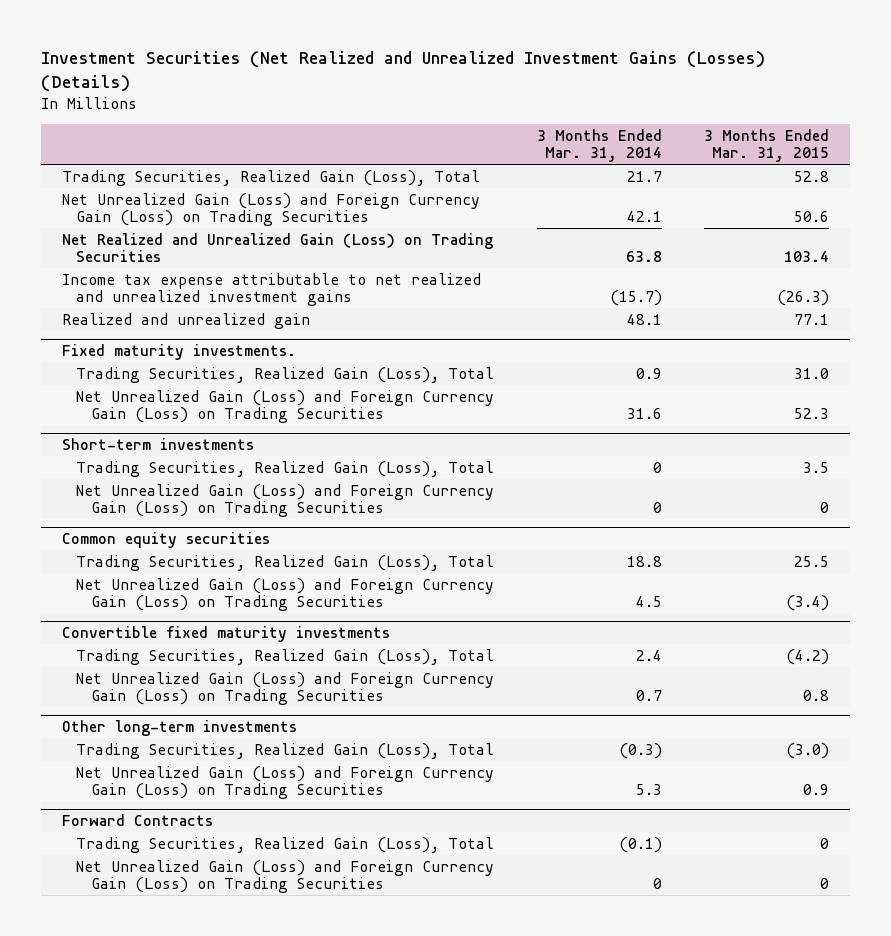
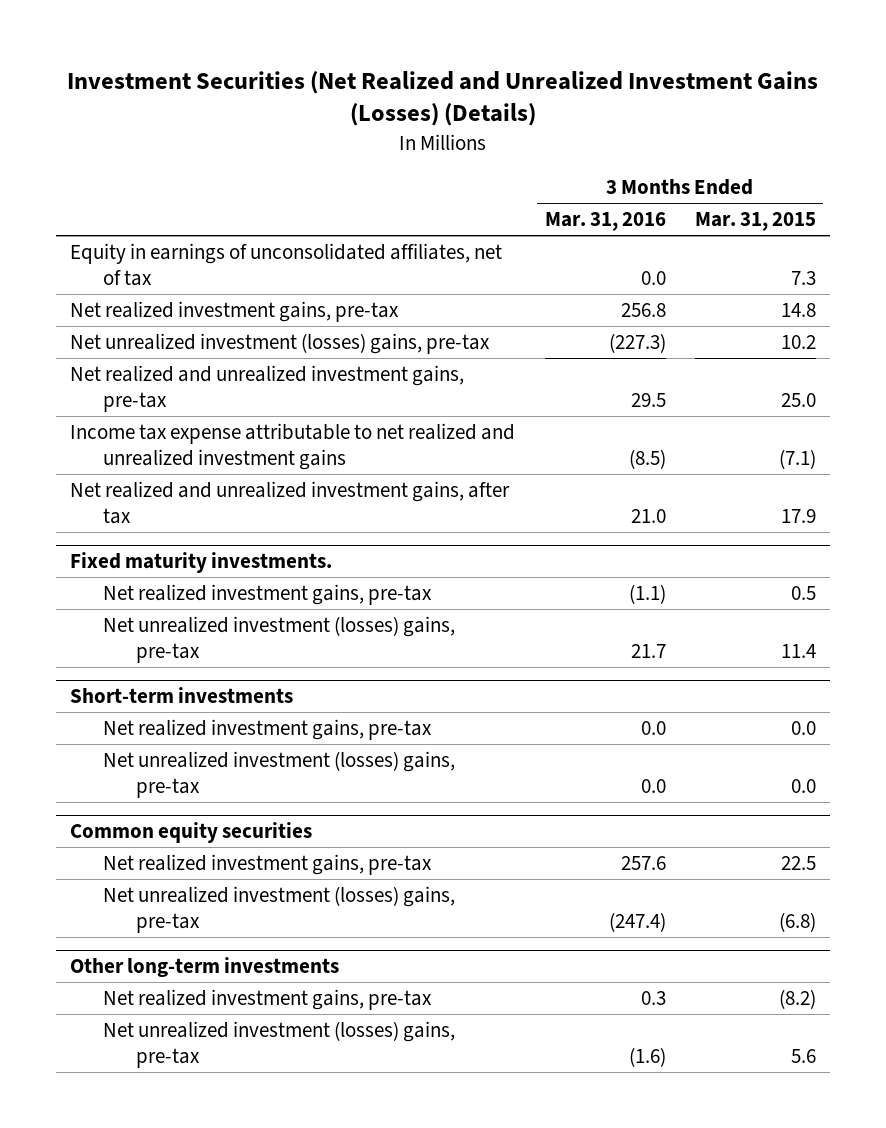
[536,128,662,163] 3 Months Ended Mar. 31, 2014 -> none
none -> [544,212,666,232] Mar. 31, 2016
none -> [70,243,503,287] Equity in earnings of unconsolidated affiliates, net of tax
[61,169,480,186] Trading Securities, Realized Gain (Loss), Total -> [70,301,400,323] Net realized investment gains, pre-tax
[793,170,829,182] 52.8 -> [780,303,816,318] 14.8
[61,192,480,227] Net Unrealized Gain (Loss) and Foreign Currency Gain (Loss) on Trading Securities -> [70,333,491,355] Net unrealized investment (losses) gains, pre-tax
[793,211,829,223] 50.6 -> [780,335,816,350] 10.2
[61,232,493,263] Net Realized and Unrealized Gain (Loss) on Trading Securities -> [70,365,465,413] Net realized and unrealized investment gains, pre-tax
[783,251,829,263] 103.4 -> [780,393,816,408] 25.0
[776,290,829,307] (26.3) -> [778,449,816,470] (7.1)
[61,312,310,329] Realized and unrealized gain -> [70,481,511,525] Net realized and unrealized investment gains, after tax
[793,313,829,325] 77.1 -> [780,509,816,524] 17.9
[76,366,495,383] Trading Securities, Realized Gain (Loss), Total -> [103,584,433,606] Net realized investment gains, pre-tax
[793,367,829,379] 31.0 -> [790,586,816,601] 0.5
[76,389,495,424] Net Unrealized Gain (Loss) and Foreign Currency Gain (Loss) on Trading Securities -> [103,616,456,664] Net unrealized investment (losses) gains, pre-tax
[793,408,829,420] 52.3 -> [780,644,816,659] 11.4
[76,460,495,477] Trading Securities, Realized Gain (Loss), Total -> [103,719,433,741] Net realized investment gains, pre-tax
[802,461,829,473] 3.5 -> [790,721,816,736] 0.0
[76,483,495,518] Net Unrealized Gain (Loss) and Foreign Currency Gain (Loss) on Trading Securities -> [103,751,456,799] Net unrealized investment (losses) gains, pre-tax
[819,502,829,514] 0 -> [790,779,816,794] 0.0
[61,626,390,643] Convertible fixed maturity investments -> none
[76,648,495,665] Trading Securities, Realized Gain (Loss), Total -> none
[76,671,495,706] Net Unrealized Gain (Loss) and Foreign Currency Gain (Loss) on Trading Securities -> none
[76,554,495,571] Trading Securities, Realized Gain (Loss), Total -> [103,854,433,876] Net realized investment gains, pre-tax
[793,555,829,567] 25.5 -> [780,856,816,871] 22.5
[76,577,495,612] Net Unrealized Gain (Loss) and Foreign Currency Gain (Loss) on Trading Securities -> [103,886,456,934] Net unrealized investment (losses) gains, pre-tax
[785,595,829,612] (3.4) -> [778,912,816,933] (6.8)
[61,814,213,827] Forward Contracts -> none
[76,836,495,853] Trading Securities, Realized Gain (Loss), Total -> none
[76,859,495,894] Net Unrealized Gain (Loss) and Foreign Currency Gain (Loss) on Trading Securities -> none
[76,742,495,759] Trading Securities, Realized Gain (Loss), Total -> [103,989,433,1011] Net realized investment gains, pre-tax
[785,742,829,759] (3.0) -> [778,989,816,1010] (8.2)
[76,765,495,800] Net Unrealized Gain (Loss) and Foreign Currency Gain (Loss) on Trading Securities -> [103,1021,456,1069] Net unrealized investment (losses) gains, pre-tax
[802,784,829,796] 0.9 -> [790,1049,816,1064] 5.6

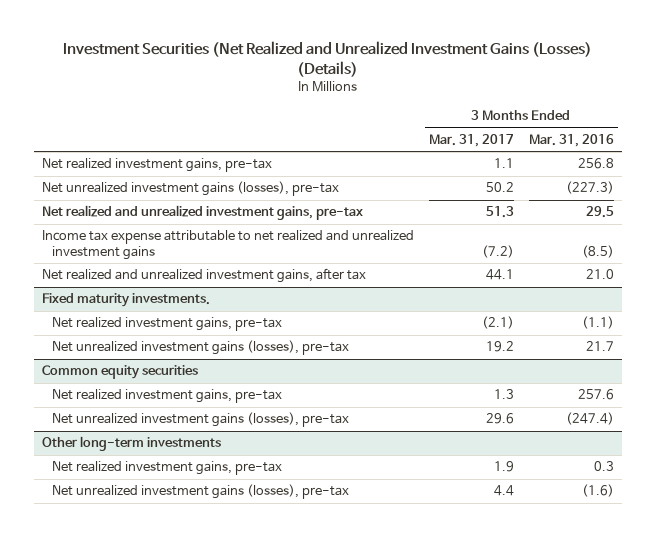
[694,212,816,232] Mar. 31, 2015 -> none
none -> [428,133,514,147] Mar. 31, 2017
[70,243,503,287] Equity in earnings of unconsolidated affiliates, net of tax -> none
[70,333,491,355] Net unrealized investment (losses) gains, pre-tax -> [41,181,339,197] Net unrealized investment gains (losses), pre-tax
[70,687,294,704] Short-term investments -> none
[103,719,433,741] Net realized investment gains, pre-tax -> none
[103,751,456,799] Net unrealized investment (losses) gains, pre-tax -> none
[103,616,456,664] Net unrealized investment (losses) gains, pre-tax -> [52,340,350,356] Net unrealized investment gains (losses), pre-tax
[103,886,456,934] Net unrealized investment (losses) gains, pre-tax -> [52,412,350,428] Net unrealized investment gains (losses), pre-tax
[103,1021,456,1069] Net unrealized investment (losses) gains, pre-tax -> [52,484,350,500] Net unrealized investment gains (losses), pre-tax

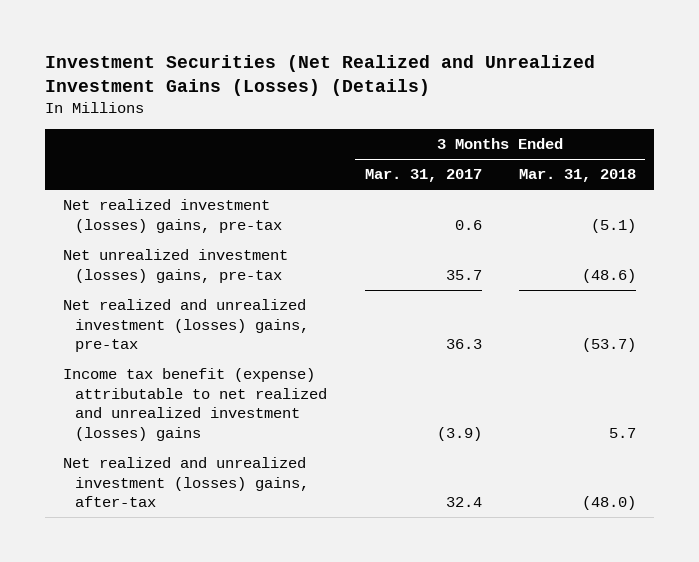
[528,133,614,147] Mar. 31, 2016 -> none
none -> [518,169,636,183] Mar. 31, 2018
[41,293,210,308] Fixed maturity investments. -> none
[52,317,283,332] Net realized investment gains, pre-tax -> none
[52,340,350,356] Net unrealized investment gains (losses), pre-tax -> none
[41,365,198,380] Common equity securities -> none
[52,389,283,404] Net realized investment gains, pre-tax -> none
[52,412,350,428] Net unrealized investment gains (losses), pre-tax -> none
[41,436,221,452] Other long-term investments -> none
[52,461,283,476] Net realized investment gains, pre-tax -> none
[52,484,350,500] Net unrealized investment gains (losses), pre-tax -> none
[41,158,272,173] Net realized investment gains, pre-tax -> [63,199,283,233] Net realized investment (losses) gains, pre-tax
[493,158,514,169] 1.1 -> [454,219,482,230] 0.6
[41,181,339,197] Net unrealized investment gains (losses), pre-tax -> [63,249,289,283] Net unrealized investment (losses) gains, pre-tax
[485,182,514,193] 50.2 -> [445,269,482,280] 35.7
[41,205,363,221] Net realized and unrealized investment gains, pre-tax -> [63,299,310,353] Net realized and unrealized investment (losses) gains, pre-tax
[485,206,514,219] 51.3 -> [445,339,482,350] 36.3
[41,230,414,261] Income tax expense attributable to net realized and unrealized investment gains -> [63,368,328,441] Income tax benefit (expense) attributable to net realized and unrealized investment (losses) gains
[481,245,514,259] (7.2) -> [436,426,482,441] (3.9)
[41,268,366,284] Net realized and unrealized investment gains, after tax -> [63,457,310,508] Net realized and unrealized investment (losses) gains, after-tax
[485,269,514,281] 44.1 -> [445,497,482,508] 32.4

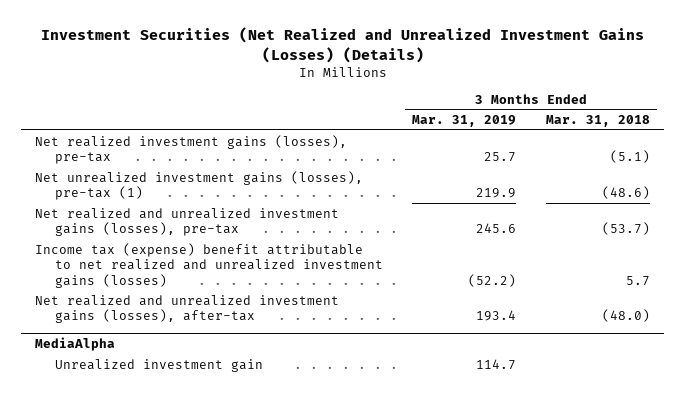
[364,169,482,183] Mar. 31, 2017 -> none
none -> [412,115,517,128] Mar. 31, 2019
[63,199,283,233] Net realized investment (losses) gains, pre-tax -> [35,134,348,165] Net realized investment gains (losses), pre-tax
[63,249,289,283] Net unrealized investment (losses) gains, pre-tax -> [35,170,364,201] Net unrealized investment gains (losses), pre-tax (1)
[63,299,310,353] Net realized and unrealized investment (losses) gains, pre-tax -> [35,207,340,237] Net realized and unrealized investment gains (losses), pre-tax
[63,368,328,441] Income tax benefit (expense) attributable to net realized and unrealized investment (losses) gains -> [35,242,384,288] Income tax (expense) benefit attributable to net realized and unrealized investment gains (losses)
[63,457,310,508] Net realized and unrealized investment (losses) gains, after-tax -> [35,294,340,324] Net realized and unrealized investment gains (losses), after-tax
none -> [35,337,116,352] MediaAlpha
none -> [55,358,264,372] Unrealized investment gain

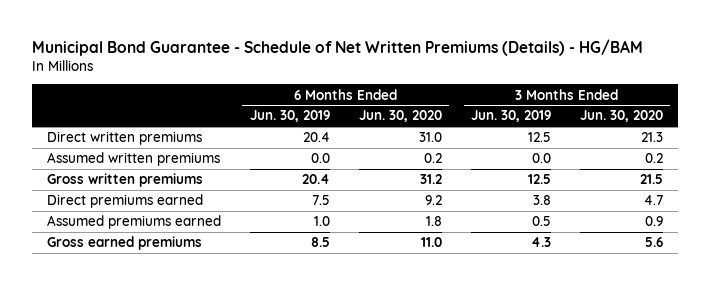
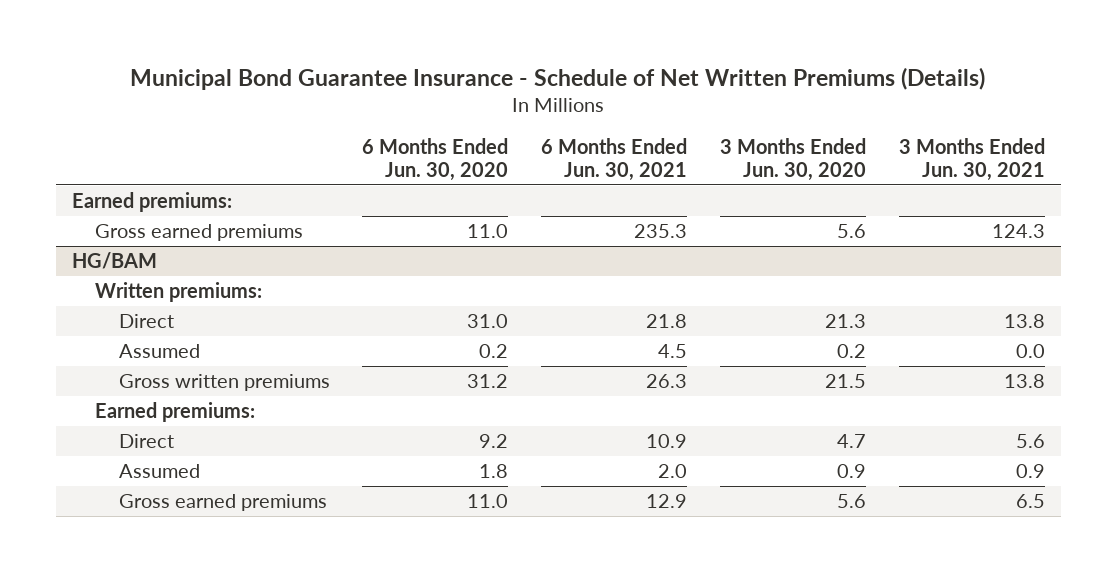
[31,38,643,56] Municipal Bond Guarantee - Schedule of Net Written Premiums (Details) - HG/BAM -> [130,66,986,90] Municipal Bond Guarantee Insurance - Schedule of Net Written Premiums (Details)
[249,110,330,123] Jun. 30, 2019 -> none
[470,110,551,123] Jun. 30, 2019 -> none
none -> [541,137,688,181] 6 Months Ended Jun. 30, 2021
none -> [898,137,1045,181] 3 Months Ended Jun. 30, 2021
none -> [71,191,232,212] Earned premiums:
none -> [95,223,304,241] Gross earned premiums
none -> [71,251,157,269] HG/BAM
none -> [95,281,263,302] Written premiums:
[46,131,202,146] Direct written premiums -> [118,313,174,328] Direct
[46,152,220,167] Assumed written premiums -> [118,343,200,358] Assumed
none -> [95,401,256,422] Earned premiums:
[46,194,203,209] Direct premiums earned -> [118,433,174,448] Direct
[46,215,221,230] Assumed premiums earned -> [118,463,200,478] Assumed

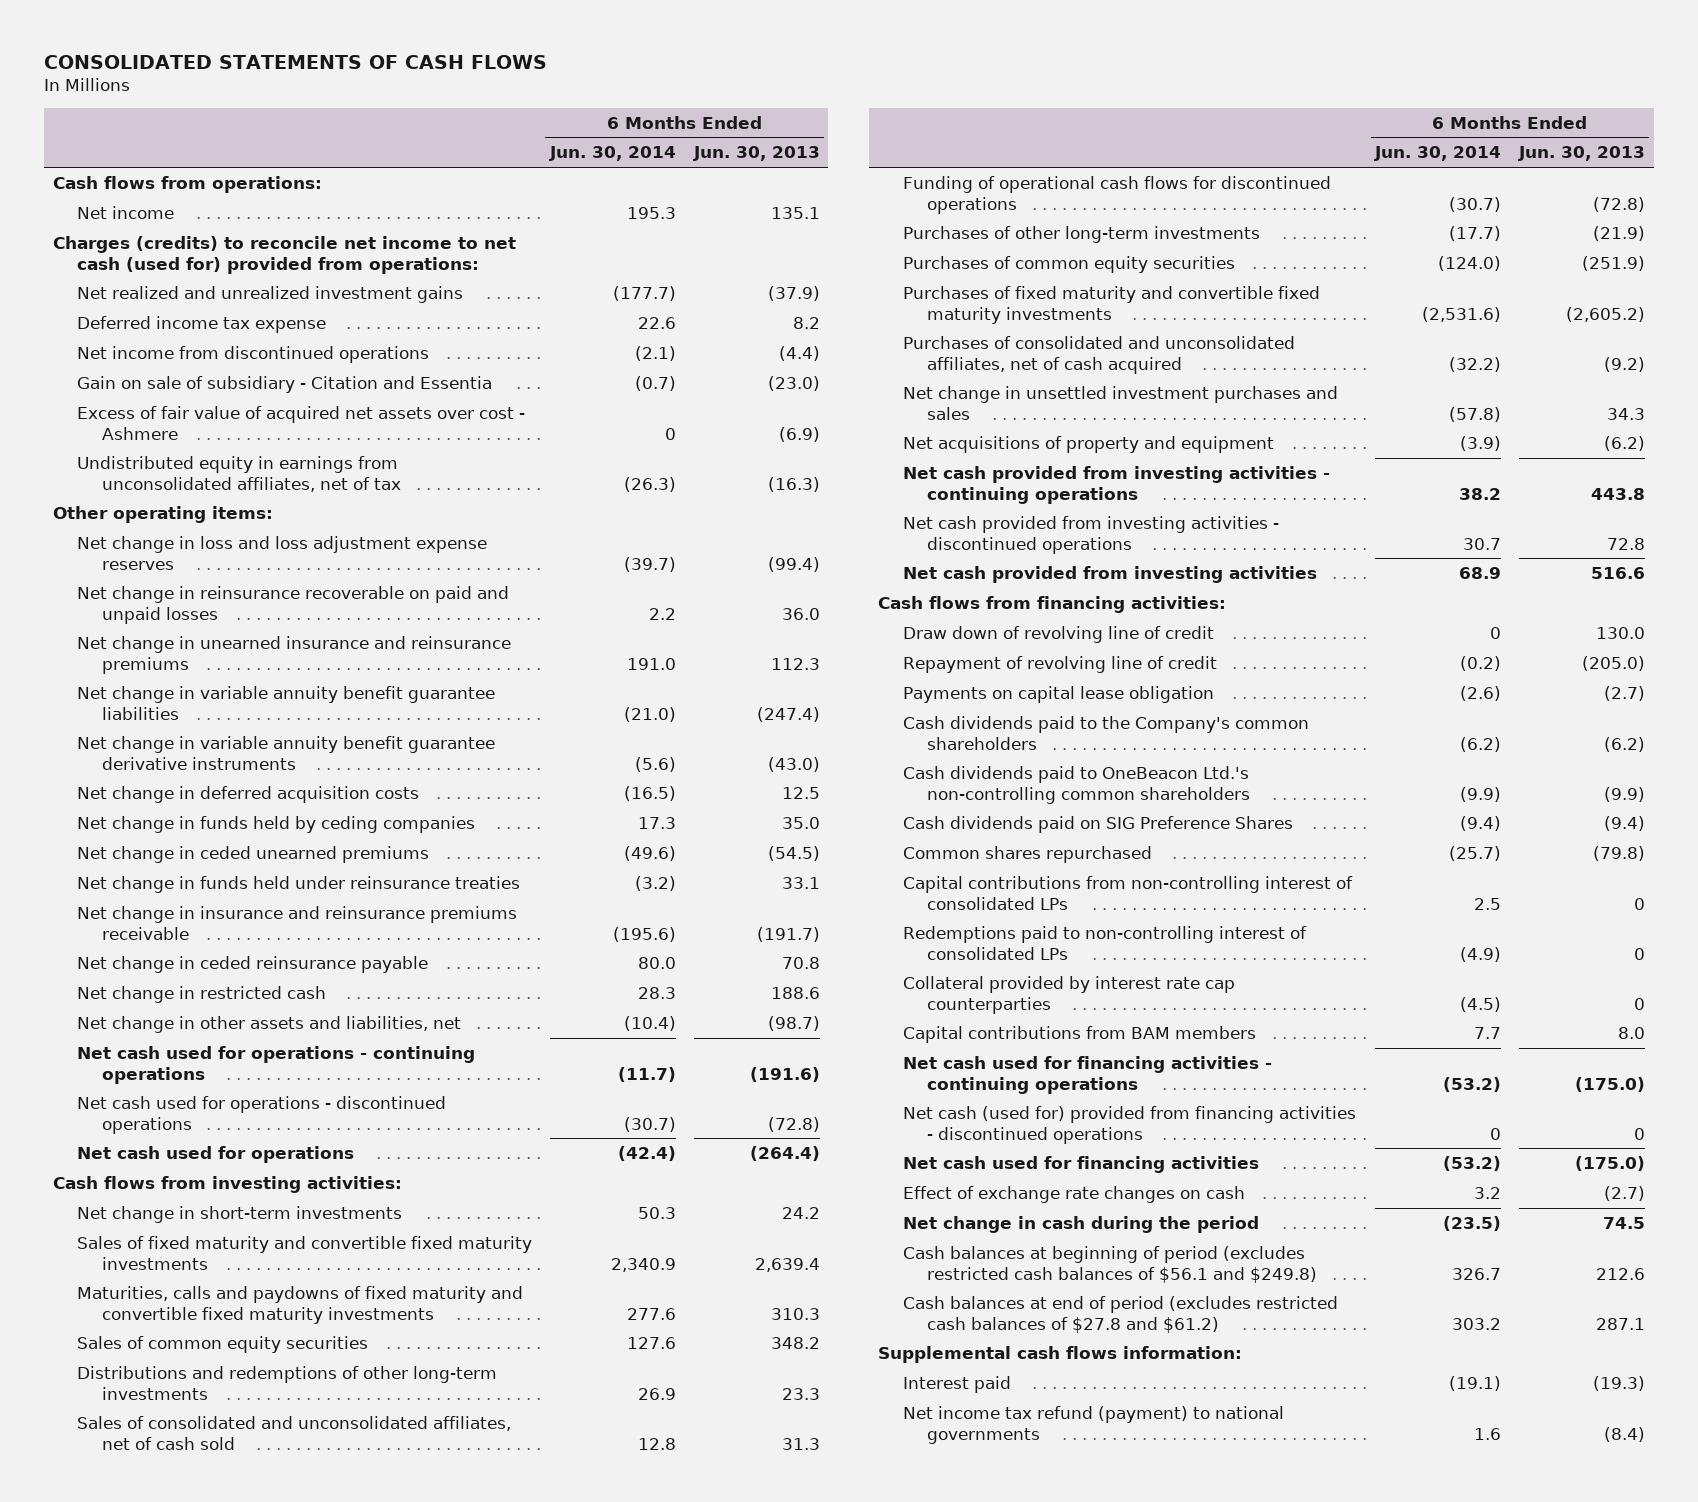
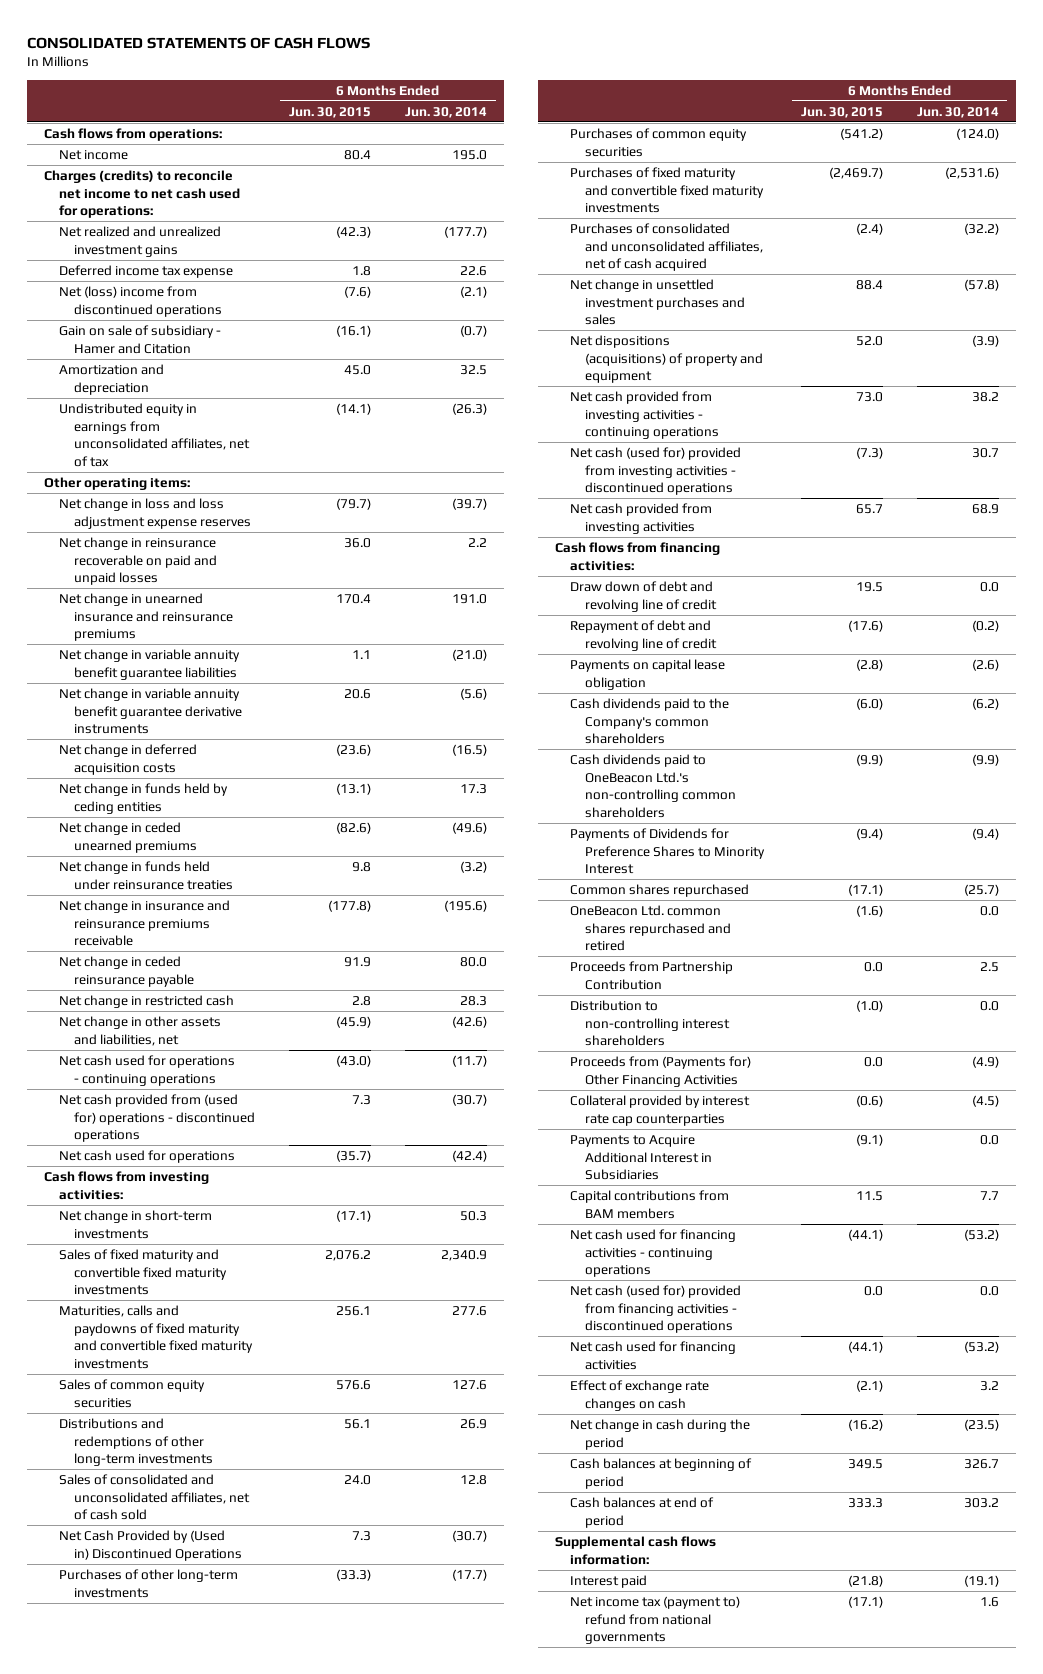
[692,146,820,162] Jun. 30, 2013 -> none
none -> [288,106,371,118] Jun. 30, 2015
[626,206,676,219] 195.3 -> [452,149,488,160] 195.0
[52,235,516,274] Charges (credits) to reconcile net income to net cash (used for) provided from operations: -> [43,169,240,219] Charges (credits) to reconcile net income to net cash used for operations:
[77,405,526,440] Excess of fair value of acquired net assets over cost - Ashmere -> none
[77,345,430,363] Net income from discontinued operations -> [58,285,222,317] Net (loss) income from discontinued operations
[77,375,493,393] Gain on sale of subsidiary - Citation and Essentia -> [58,324,221,354] Gain on sale of subsidiary - Hamer and Citation
none -> [58,363,164,395] Amortization and depreciation
[77,815,476,833] Net change in funds held by ceding companies -> [58,782,228,814] Net change in funds held by ceding entities
[623,1015,676,1031] (10.4) -> [452,1015,488,1028] (42.6)
[77,1095,447,1134] Net cash used for operations - discontinued operations -> [58,1093,255,1143] Net cash provided from (used for) operations - discontinued operations
[902,175,1331,214] Funding of operational cash flows for discontinued operations -> none
none -> [58,1529,242,1561] Net Cash Provided by (Used in) Discontinued Operations
[902,435,1274,453] Net acquisitions of property and equipment -> [570,334,764,384] Net dispositions (acquisitions) of property and equipment
[902,515,1279,554] Net cash provided from investing activities - discontinued operations -> [570,446,742,496] Net cash (used for) provided from investing activities - discontinued operations
[902,625,1214,643] Draw down of revolving line of credit -> [570,580,718,612] Draw down of debt and revolving line of credit
[1490,626,1502,639] 0 -> [979,581,999,592] 0.0
[902,655,1217,673] Repayment of revolving line of credit -> [570,619,718,651] Repayment of debt and revolving line of credit
[902,815,1293,833] Cash dividends paid on SIG Preference Shares -> [570,827,766,875] Payments of Dividends for Preference Shares to Minority Interest
none -> [570,904,732,952] OneBeacon Ltd. common shares repurchased and retired
[902,875,1353,910] Capital contributions from non-controlling interest of consolidated LPs -> [570,960,734,990] Proceeds from Partnership Contribution
none -> [570,999,731,1047] Distribution to non-controlling interest shareholders
[902,925,1307,960] Redemptions paid to non-controlling interest of consolidated LPs -> [570,1055,752,1087] Proceeds from (Payments for) Other Financing Activities
none -> [570,1134,713,1181] Payments to Acquire Additional Interest in Subsidiaries
[1490,1127,1502,1140] 0 -> [979,1285,999,1296] 0.0
[902,1245,1318,1283] Cash balances at beginning of period (excludes restricted cash balances of $56.1 and $249.8) -> [570,1457,753,1489] Cash balances at beginning of period
[902,1295,1338,1333] Cash balances at end of period (excludes restricted cash balances of $27.8 and $61.2) -> [570,1496,715,1528] Cash balances at end of period
[902,1405,1284,1444] Net income tax refund (payment) to national governments -> [570,1595,741,1645] Net income tax (payment to) refund from national governments

